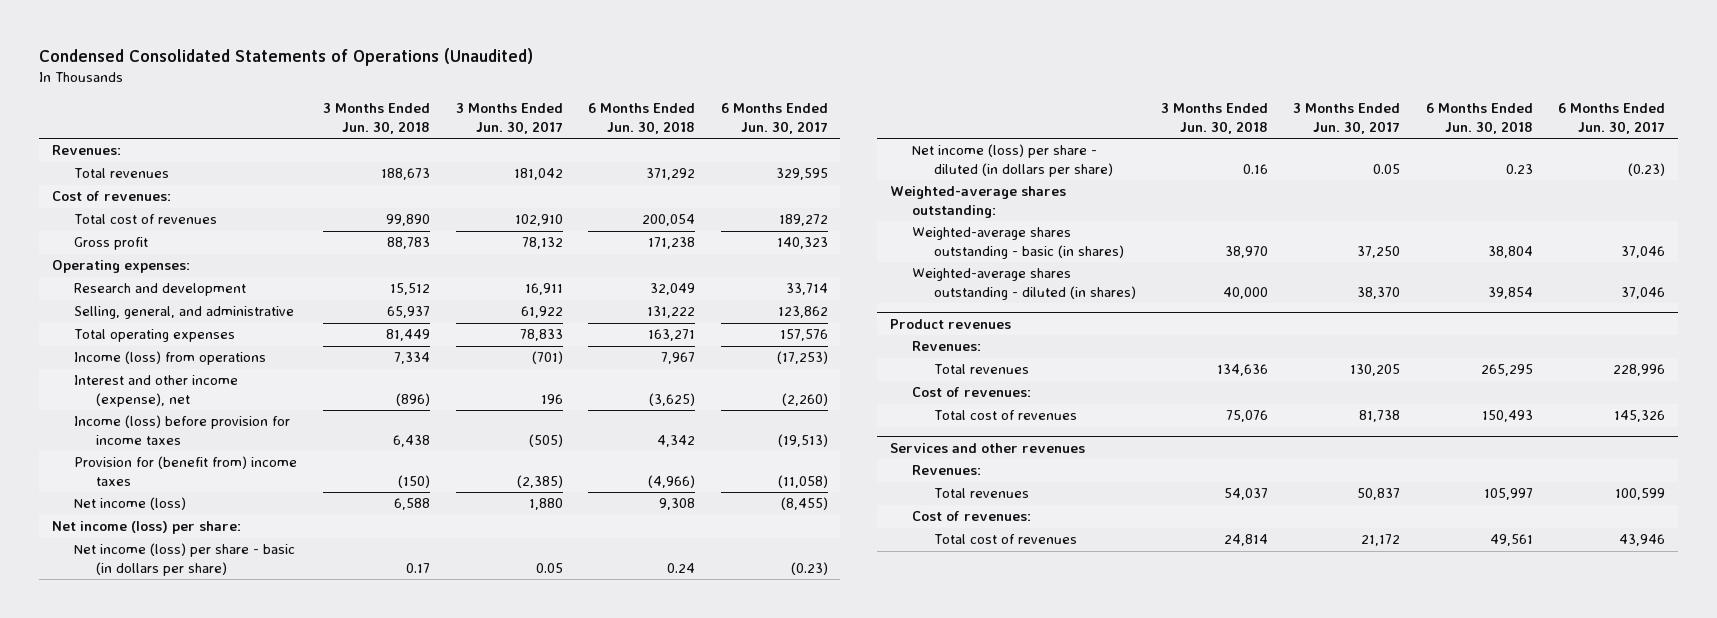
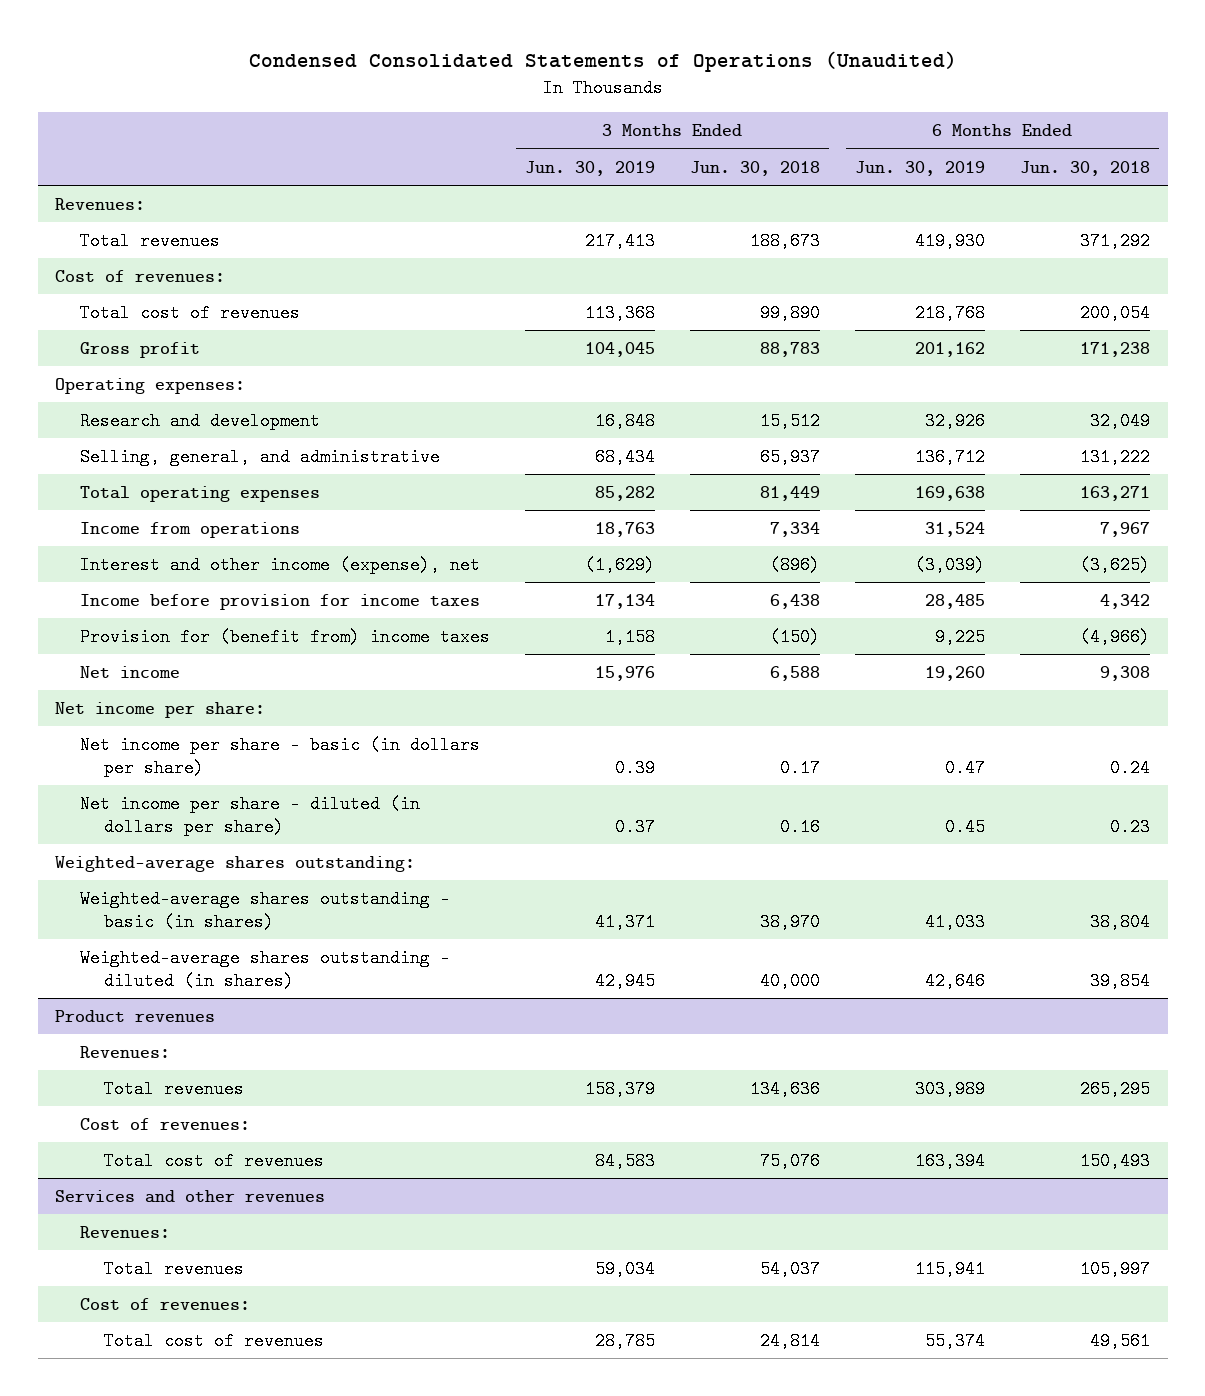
[455,103,563,134] 3 Months Ended Jun. 30, 2017 -> none
[720,103,828,134] 6 Months Ended Jun. 30, 2017 -> none
none -> [524,160,655,176] Jun. 30, 2019
none -> [854,160,985,176] Jun. 30, 2019
[73,351,266,366] Income (loss) from operations -> [79,522,300,539] Income from operations
[73,415,290,445] Income (loss) before provision for income taxes -> [79,594,480,611] Income before provision for income taxes
[73,497,186,511] Net income (loss) -> [79,666,180,679] Net income
[51,521,241,535] Net income (loss) per share: -> [55,702,266,719] Net income per share:
[73,543,295,576] Net income (loss) per share - basic (in dollars per share) -> [79,736,480,777] Net income per share - basic (in dollars per share)
[911,144,1113,177] Net income (loss) per share - diluted (in dollars per share) -> [79,795,420,836] Net income per share - diluted (in dollars per share)

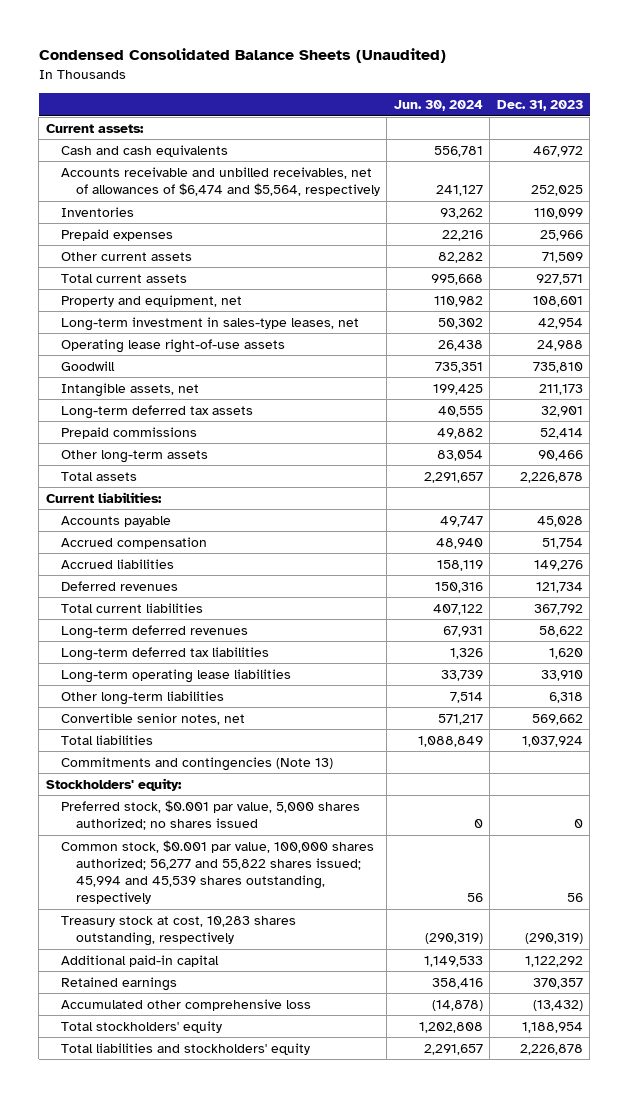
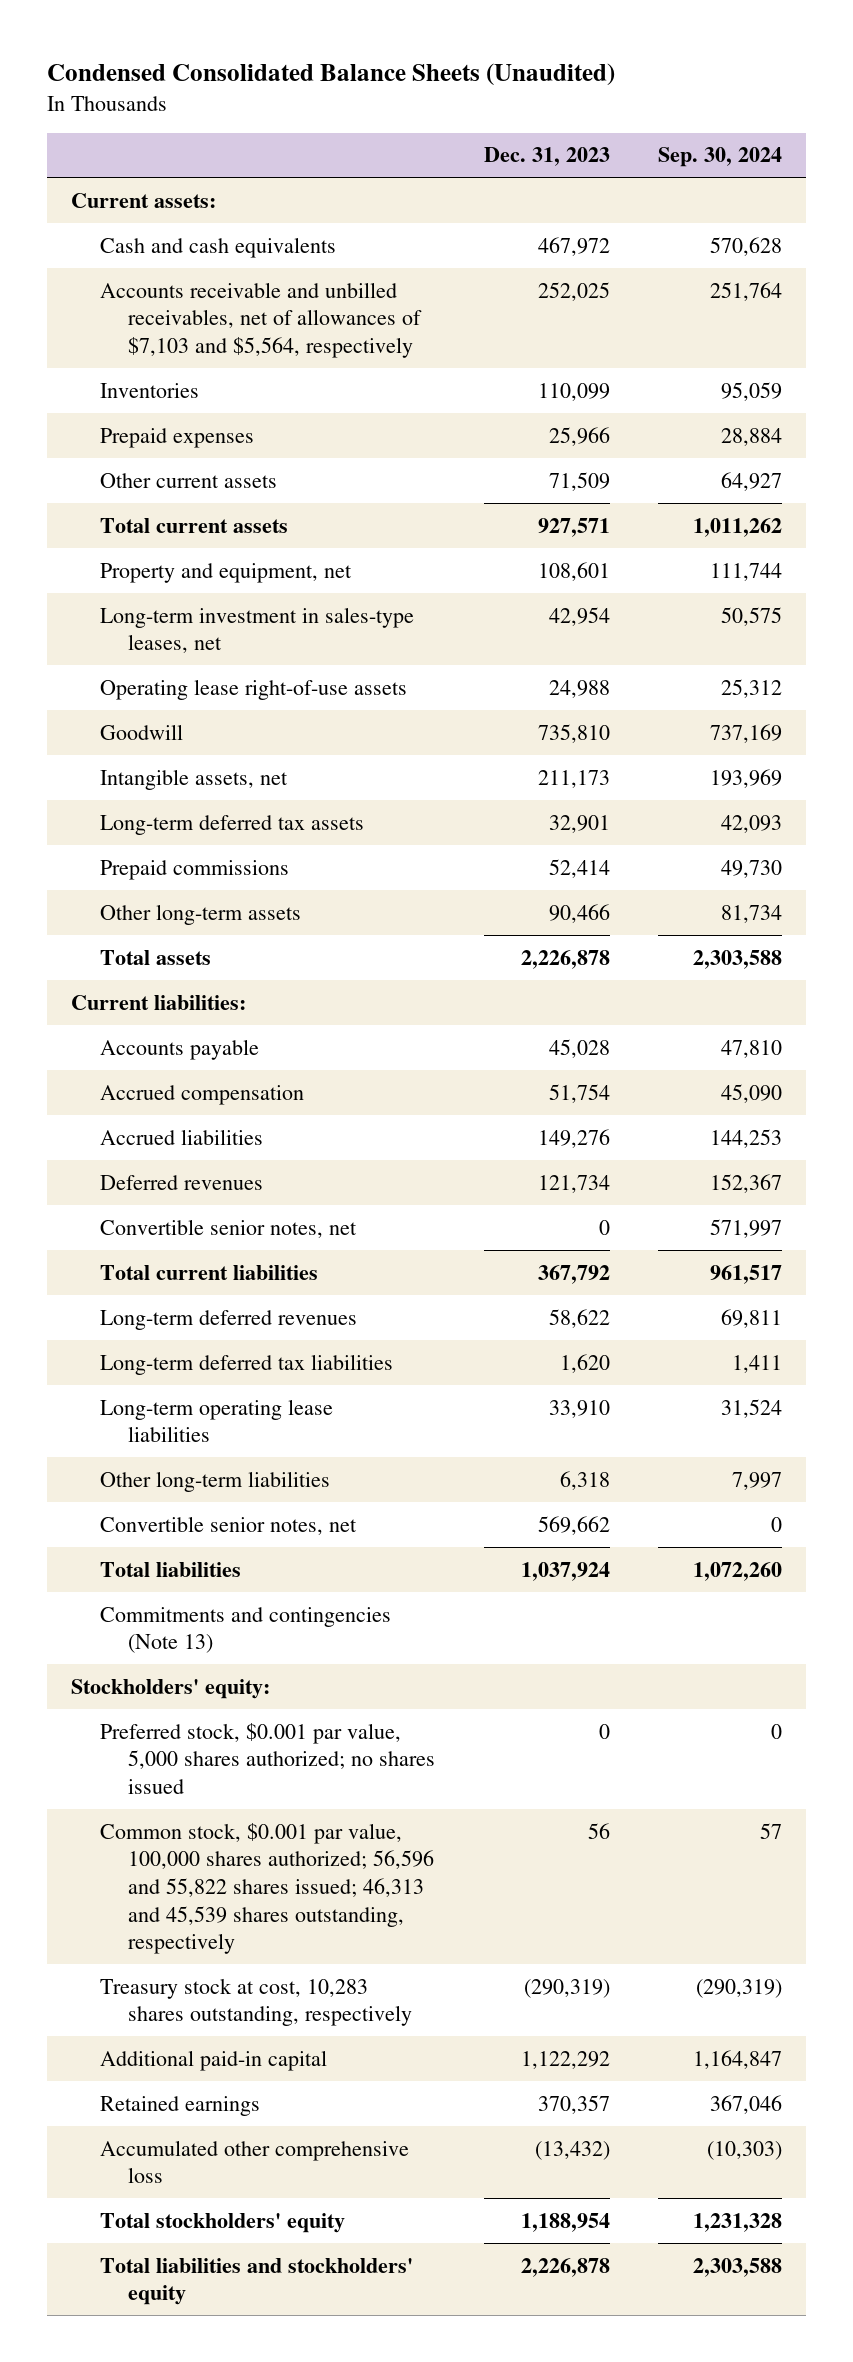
[393,100,483,112] Jun. 30, 2024 -> none
none -> [657,147,782,168] Sep. 30, 2024
[60,166,380,197] Accounts receivable and unbilled receivables, net of allowances of $6,474 and $5,564, respectively -> [99,281,423,358] Accounts receivable and unbilled receivables, net of allowances of $7,103 and $5,564, respectively
none -> [99,1218,357,1238] Convertible senior notes, net
[60,839,374,905] Common stock, $0.001 par value, 100,000 shares authorized; 56,277 and 55,822 shares issued; 45,994 and 45,539 shares outstanding, respectively -> [99,1822,435,1955] Common stock, $0.001 par value, 100,000 shares authorized; 56,596 and 55,822 shares issued; 46,313 and 45,539 shares outstanding, respectively

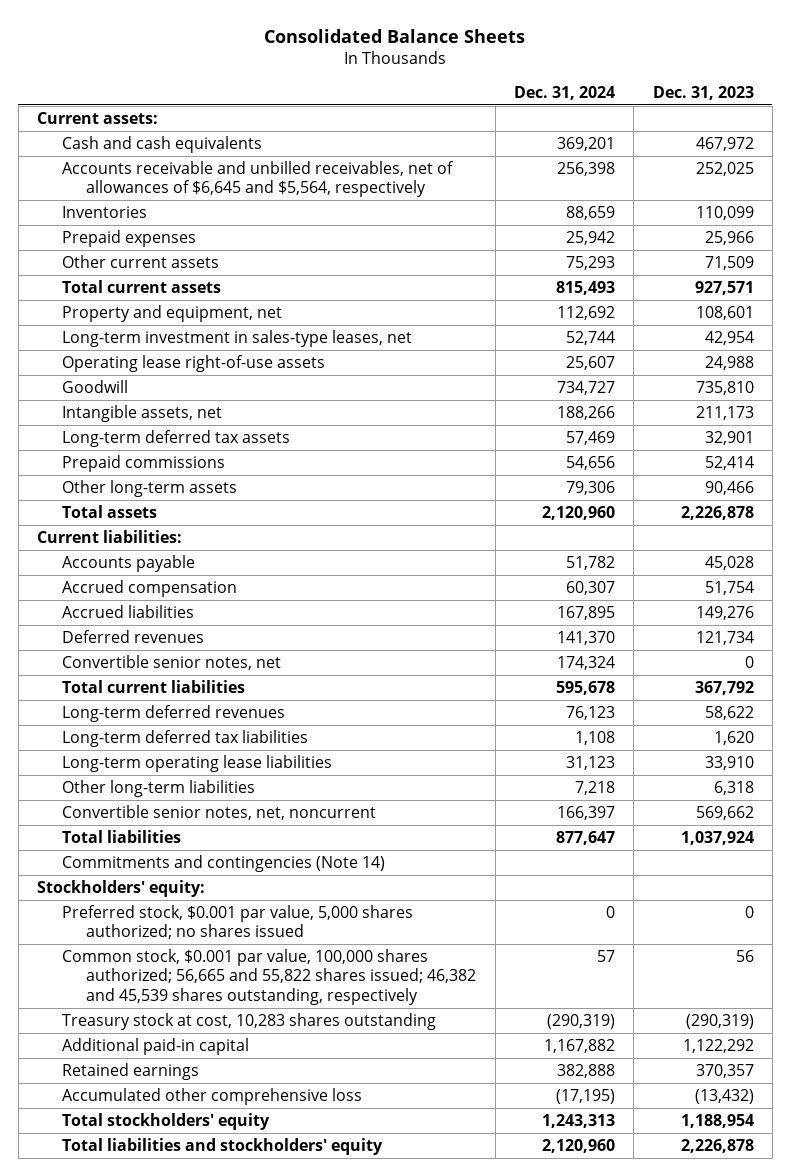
[47,63,616,87] Condensed Consolidated Balance Sheets (Unaudited) -> [264,28,526,43] Consolidated Balance Sheets
[657,147,782,168] Sep. 30, 2024 -> none
none -> [513,86,615,101] Dec. 31, 2024
[99,281,423,358] Accounts receivable and unbilled receivables, net of allowances of $7,103 and $5,564, respectively -> [61,161,454,198] Accounts receivable and unbilled receivables, net of allowances of $6,645 and $5,564, respectively
[99,1515,357,1535] Convertible senior notes, net -> [61,805,376,821] Convertible senior notes, net, noncurrent
[99,1606,391,1654] Commitments and contingencies (Note 13) -> [61,855,385,873] Commitments and contingencies (Note 14)
[99,1822,435,1955] Common stock, $0.001 par value, 100,000 shares authorized; 56,596 and 55,822 shares issued; 46,313 and 45,539 shares outstanding, respectively -> [61,949,477,1005] Common stock, $0.001 par value, 100,000 shares authorized; 56,665 and 55,822 shares issued; 46,382 and 45,539 shares outstanding, respectively
[99,1977,413,2027] Treasury stock at cost, 10,283 shares outstanding, respectively -> [61,1013,436,1031] Treasury stock at cost, 10,283 shares outstanding

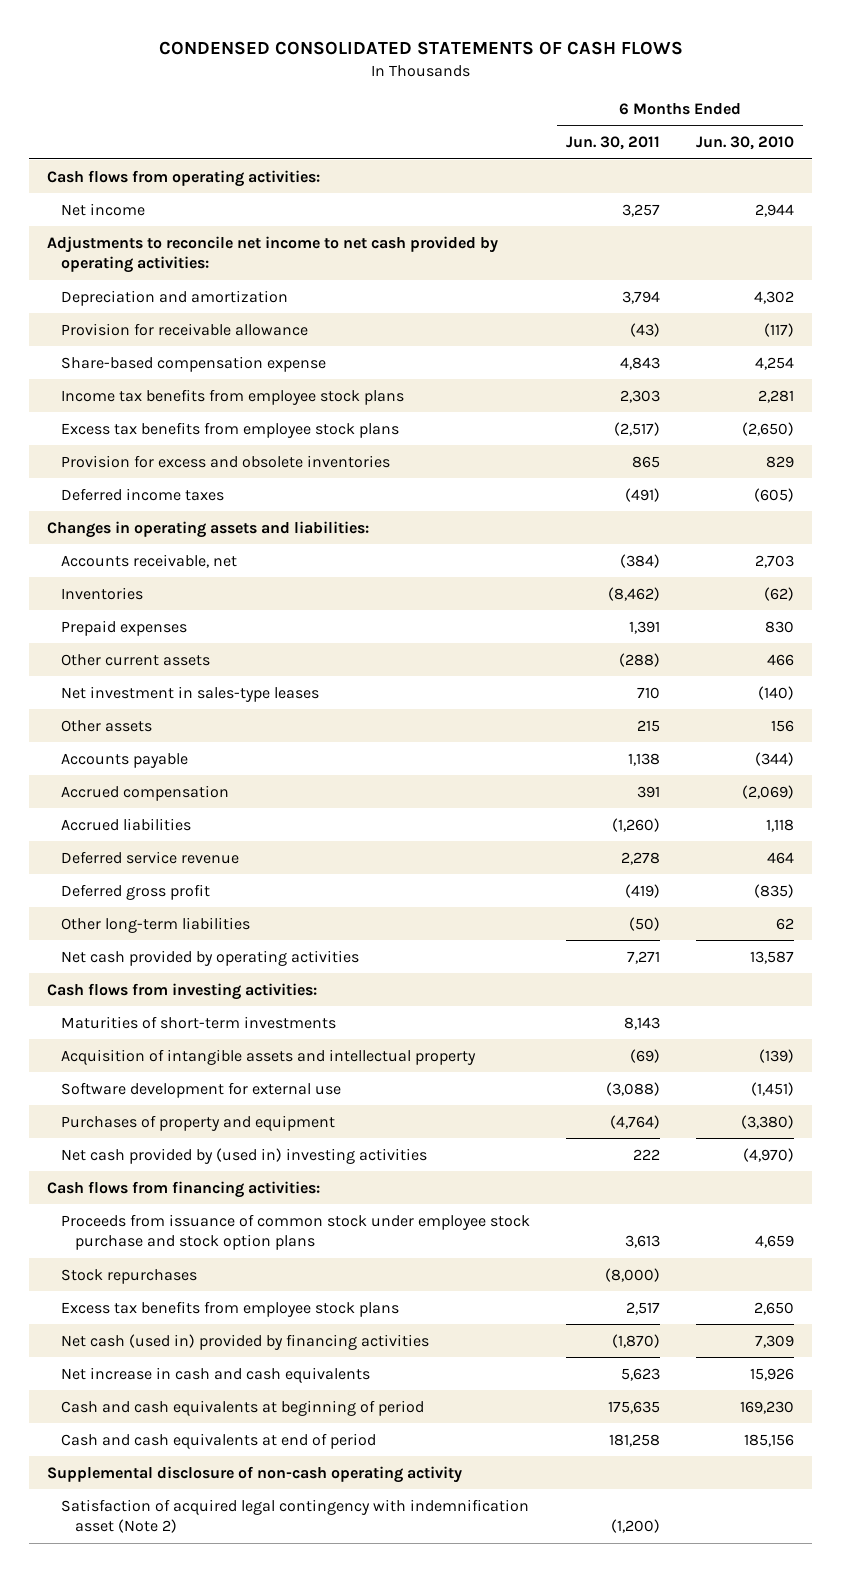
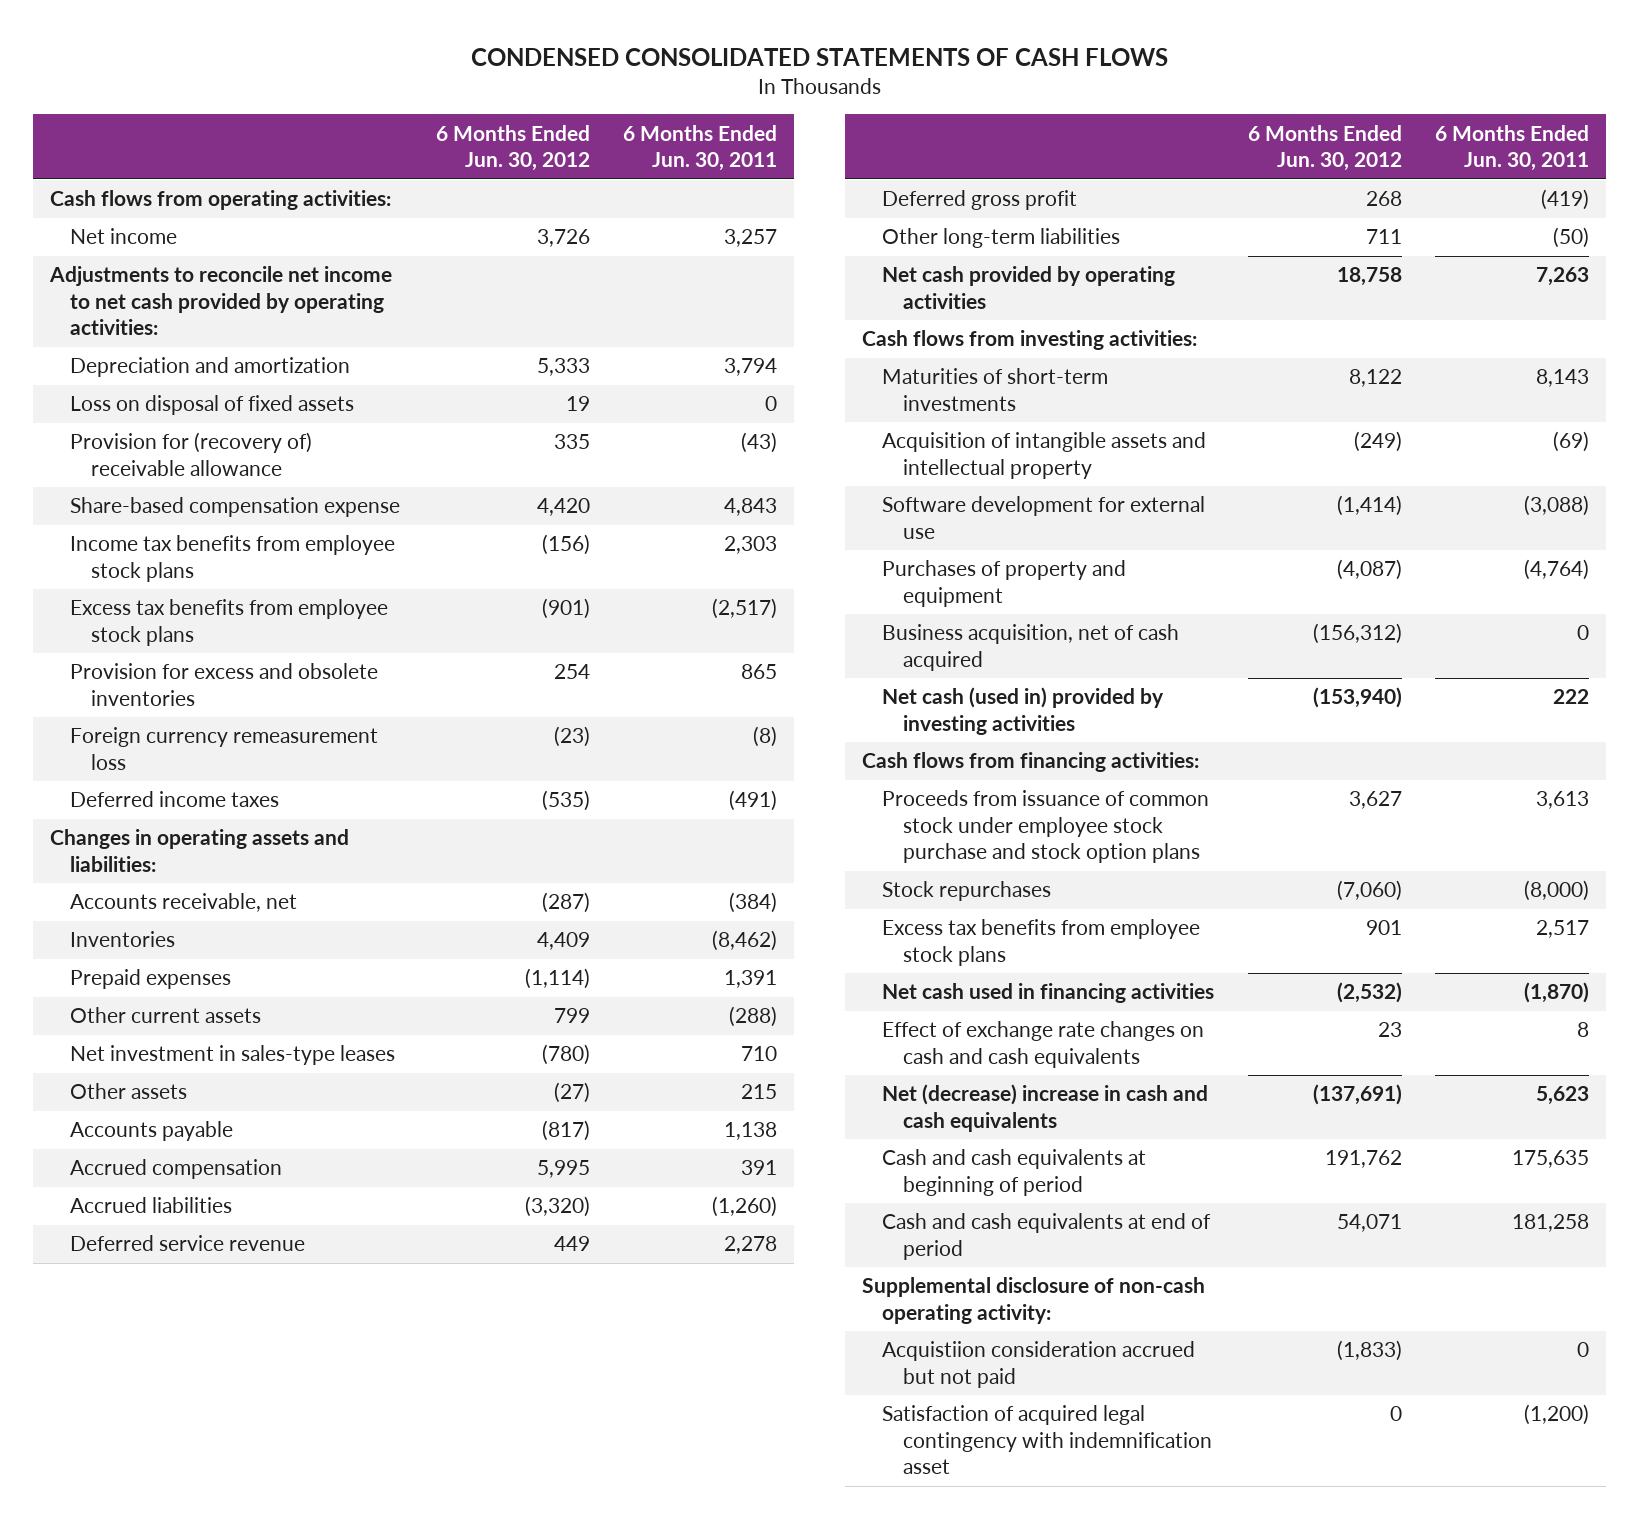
[696,136,795,151] Jun. 30, 2010 -> none
none -> [435,124,590,172] 6 Months Ended Jun. 30, 2012
none -> [70,395,355,416] Loss on disposal of fixed assets
[60,322,308,336] Provision for receivable allowance -> [70,432,313,476] Provision for (recovery of) receivable allowance
none -> [70,727,379,770] Foreign currency remeasurement loss
[627,950,661,964] 7,271 -> [1536,267,1590,287] 7,263
none -> [882,624,1180,671] Business acquisition, net of cash acquired
[60,1147,427,1164] Net cash provided by (used in) investing activities -> [882,687,1165,735] Net cash (used in) provided by investing activities
[60,1333,429,1350] Net cash (used in) provided by financing activities -> [882,983,1215,1004] Net cash used in financing activities
none -> [882,1021,1205,1068] Effect of exchange rate changes on cash and cash equivalents
[60,1366,370,1383] Net increase in cash and cash equivalents -> [882,1084,1209,1132] Net (decrease) increase in cash and cash equivalents
[47,1465,463,1483] Supplemental disclosure of non-cash operating activity -> [862,1277,1206,1324] Supplemental disclosure of non-cash operating activity:
none -> [882,1341,1196,1388] Acquistiion consideration accrued but not paid
[60,1498,529,1534] Satisfaction of acquired legal contingency with indemnification asset (Note 2) -> [882,1405,1212,1475] Satisfaction of acquired legal contingency with indemnification asset

